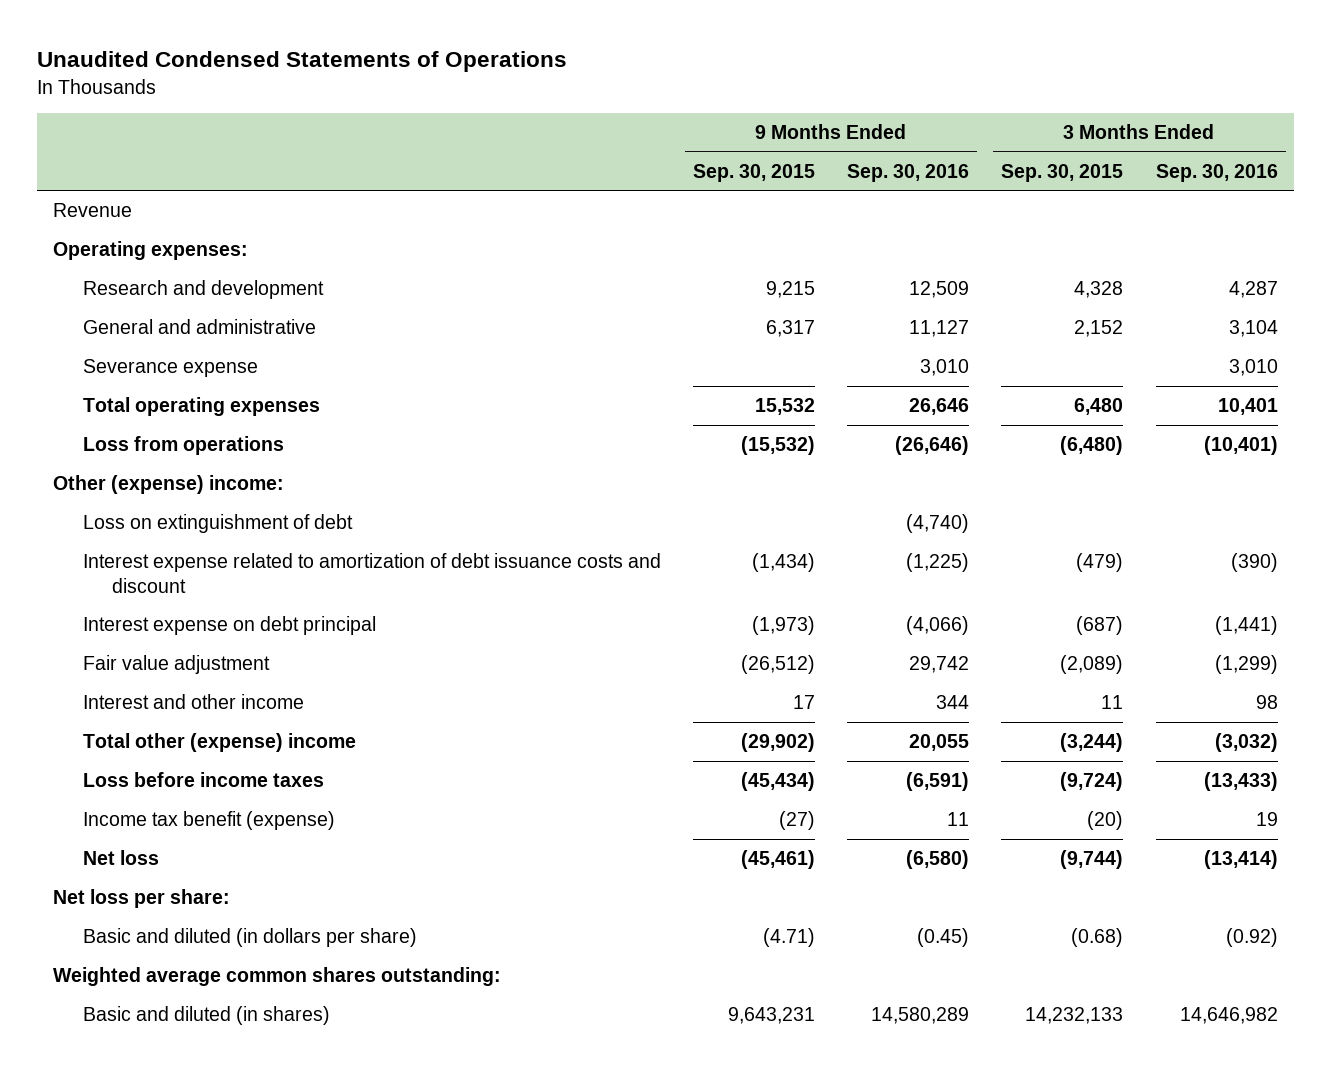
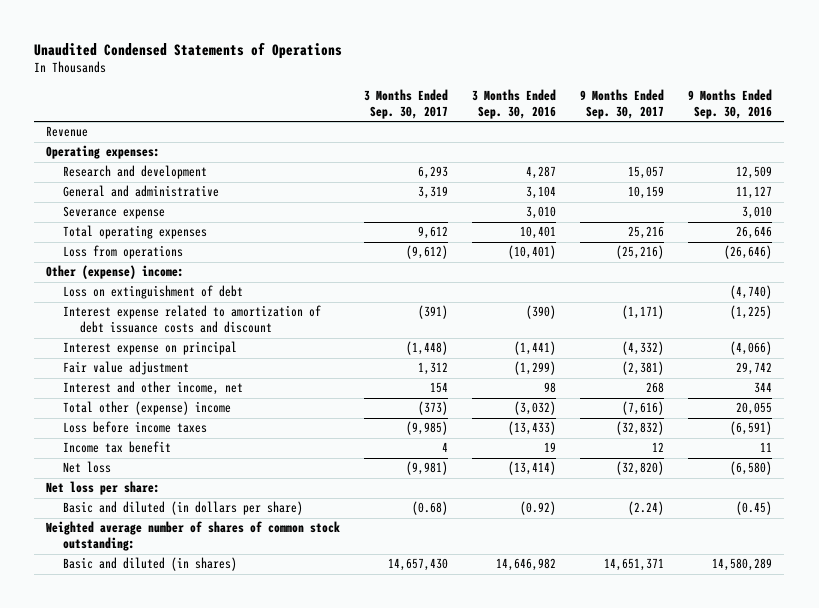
[692,163,815,182] Sep. 30, 2015 -> none
[1001,163,1124,182] Sep. 30, 2015 -> none
none -> [364,88,449,119] 3 Months Ended Sep. 30, 2017
none -> [580,88,665,119] 9 Months Ended Sep. 30, 2017
[82,616,376,636] Interest expense on debt principal -> [63,341,238,356] Interest expense on principal
[82,694,304,710] Interest and other income -> [63,381,244,396] Interest and other income, net
[82,811,335,831] Income tax benefit (expense) -> [63,441,172,454] Income tax benefit
[52,967,501,987] Weighted average common shares outstanding: -> [46,521,341,552] Weighted average number of shares of common stock outstanding:

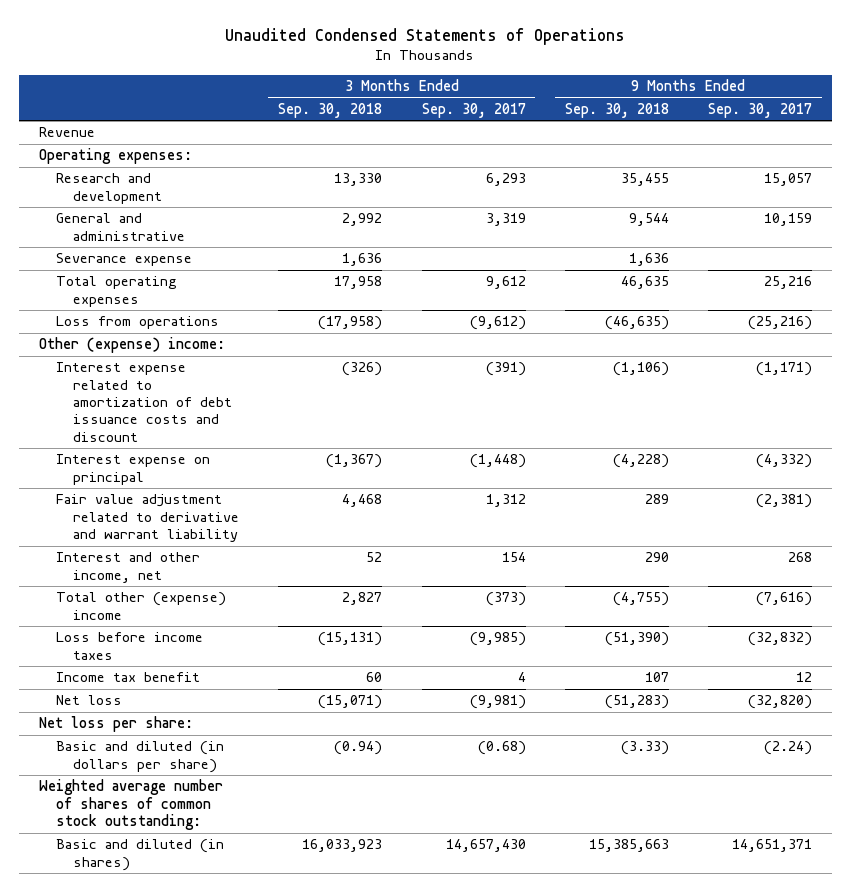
[472,88,557,119] 3 Months Ended Sep. 30, 2016 -> none
[688,88,773,119] 9 Months Ended Sep. 30, 2016 -> none
none -> [278,102,383,118] Sep. 30, 2018
none -> [564,102,669,118] Sep. 30, 2018
[63,285,244,300] Loss on extinguishment of debt -> none
[63,361,190,376] Fair value adjustment -> [55,494,240,543] Fair value adjustment related to derivative and warrant liability

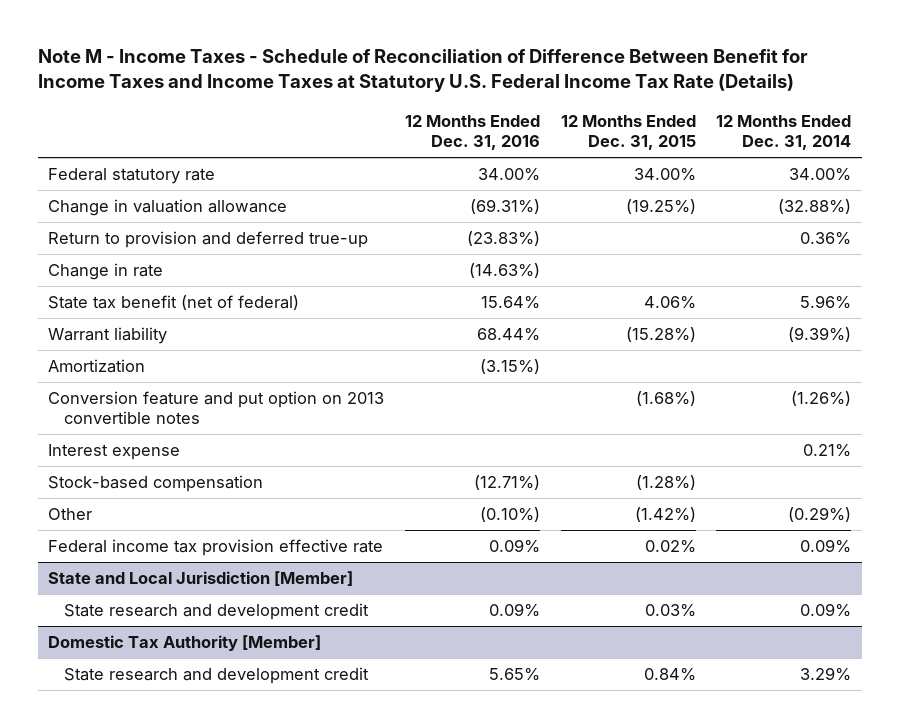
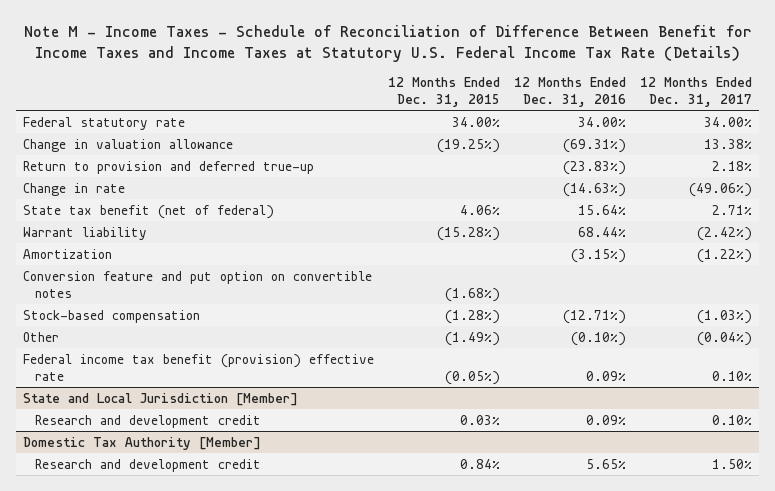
[716,114,852,151] 12 Months Ended Dec. 31, 2014 -> none
none -> [640,77,753,107] 12 Months Ended Dec. 31, 2017
[48,444,181,461] Interest expense -> none
[48,391,385,425] Conversion feature and put option on 2013 convertible notes -> [23,270,373,298] Conversion feature and put option on convertible notes
[634,507,696,523] (1.42%) -> [445,331,501,346] (1.49%)
[48,539,384,557] Federal income tax provision effective rate -> [23,353,375,381] Federal income tax benefit (provision) effective rate
[644,540,696,554] 0.02% -> [445,370,501,385] (0.05%)
[63,603,369,621] State research and development credit -> [34,414,261,428] Research and development credit
[63,667,369,685] State research and development credit -> [34,458,261,472] Research and development credit

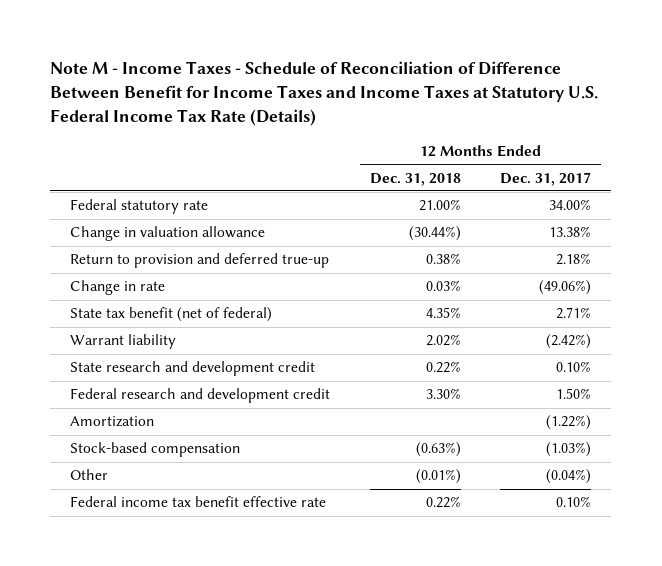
[388,77,501,107] 12 Months Ended Dec. 31, 2015 -> none
[514,77,627,107] 12 Months Ended Dec. 31, 2016 -> none
none -> [369,172,461,186] Dec. 31, 2018
none -> [70,361,316,377] State research and development credit
none -> [70,388,331,404] Federal research and development credit
[23,270,373,298] Conversion feature and put option on convertible notes -> none
[23,392,299,406] State and Local Jurisdiction [Member] -> none
[34,414,261,428] Research and development credit -> none
[23,436,262,450] Domestic Tax Authority [Member] -> none
[34,458,261,472] Research and development credit -> none
[23,353,375,381] Federal income tax benefit (provision) effective rate -> [70,496,327,508] Federal income tax benefit effective rate

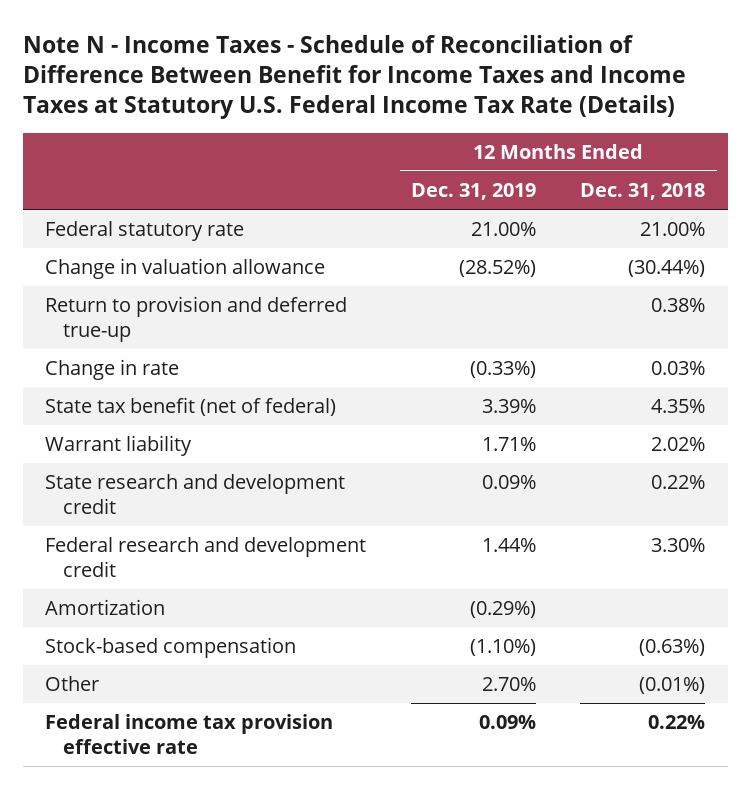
[50,61,599,127] Note M - Income Taxes - Schedule of Reconciliation of Difference Between Benefit for Income Taxes and Income Taxes at Statutory U.S. Federal Income Tax Rate (Details) -> [22,34,686,120] Note N - Income Taxes - Schedule of Reconciliation of Difference Between Benefit for Income Taxes and Income Taxes at Statutory U.S. Federal Income Tax Rate (Details)
[500,171,592,186] Dec. 31, 2017 -> none
none -> [410,182,536,200] Dec. 31, 2019
[70,496,327,508] Federal income tax benefit effective rate -> [44,713,333,754] Federal income tax provision effective rate

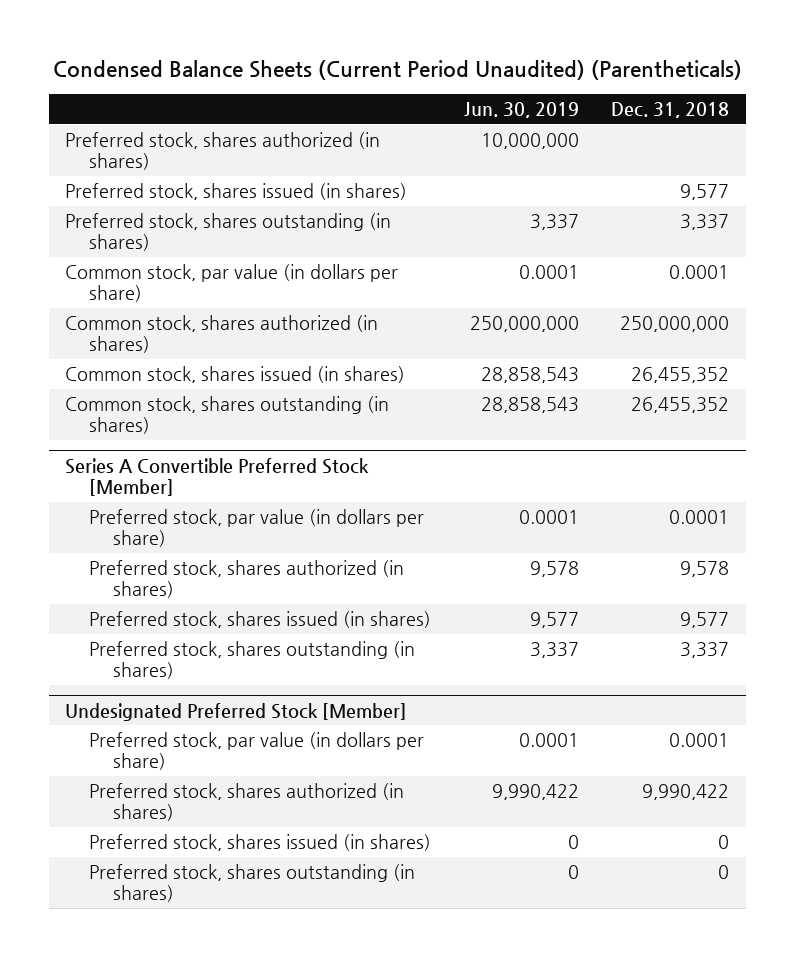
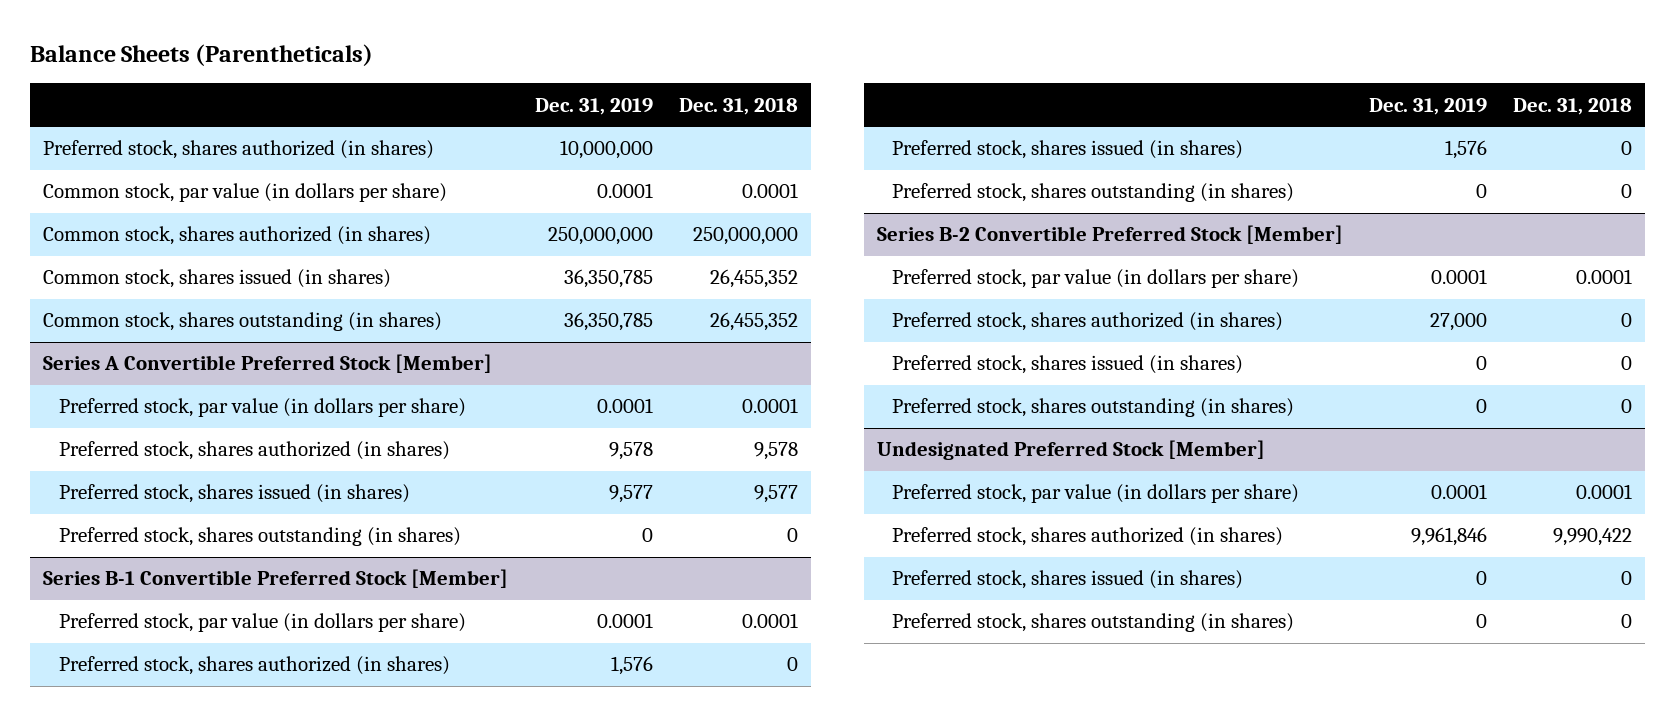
[53,60,743,81] Condensed Balance Sheets (Current Period Unaudited) (Parentheticals) -> [29,44,373,67] Balance Sheets (Parentheticals)
[463,101,579,118] Jun. 30, 2019 -> none
none -> [535,97,654,115] Dec. 31, 2019
[65,183,408,201] Preferred stock, shares issued (in shares) -> none
[65,213,392,252] Preferred stock, shares outstanding (in shares) -> none
[680,642,730,659] 3,337 -> [787,528,799,543] 0
none -> [42,569,508,589] Series B-1 Convertible Preferred Stock [Member]
none -> [58,613,466,633] Preferred stock, par value (in dollars per share)
none -> [58,656,450,676] Preferred stock, shares authorized (in shares)
none -> [892,140,1244,160] Preferred stock, shares issued (in shares)
none -> [892,183,1295,203] Preferred stock, shares outstanding (in shares)
none -> [876,225,1343,245] Series B-2 Convertible Preferred Stock [Member]
none -> [892,269,1300,289] Preferred stock, par value (in dollars per share)
none -> [892,312,1284,332] Preferred stock, shares authorized (in shares)
none -> [892,355,1244,375] Preferred stock, shares issued (in shares)
none -> [892,398,1295,418] Preferred stock, shares outstanding (in shares)

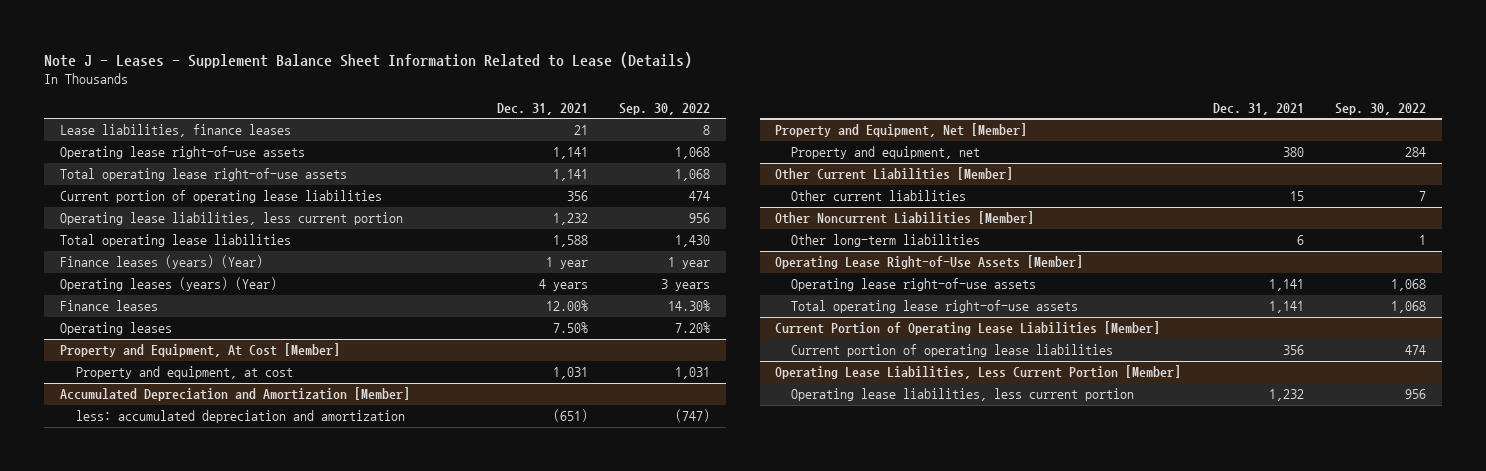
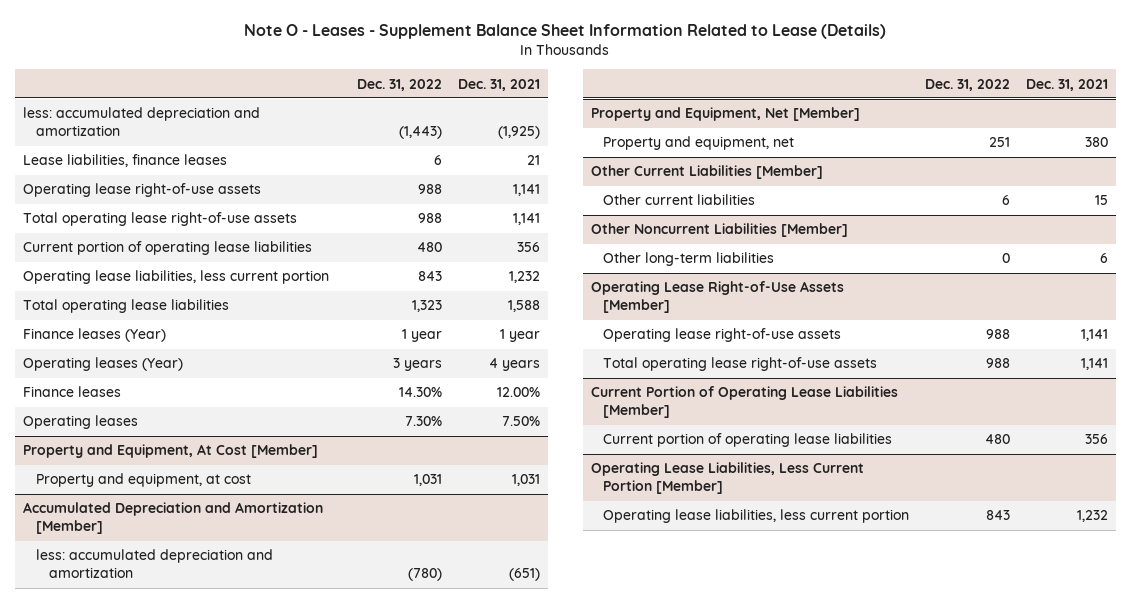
[44,51,693,68] Note J - Leases - Supplement Balance Sheet Information Related to Lease (Details) -> [244,24,887,40] Note O - Leases - Supplement Balance Sheet Information Related to Lease (Details)
[619,102,711,115] Sep. 30, 2022 -> none
none -> [357,78,443,91] Dec. 31, 2022
none -> [22,107,260,137] less: accumulated depreciation and amortization
[59,255,263,270] Finance leases (years) (Year) -> [22,328,166,343] Finance leases (Year)
[59,277,277,292] Operating leases (years) (Year) -> [22,357,183,372] Operating leases (Year)

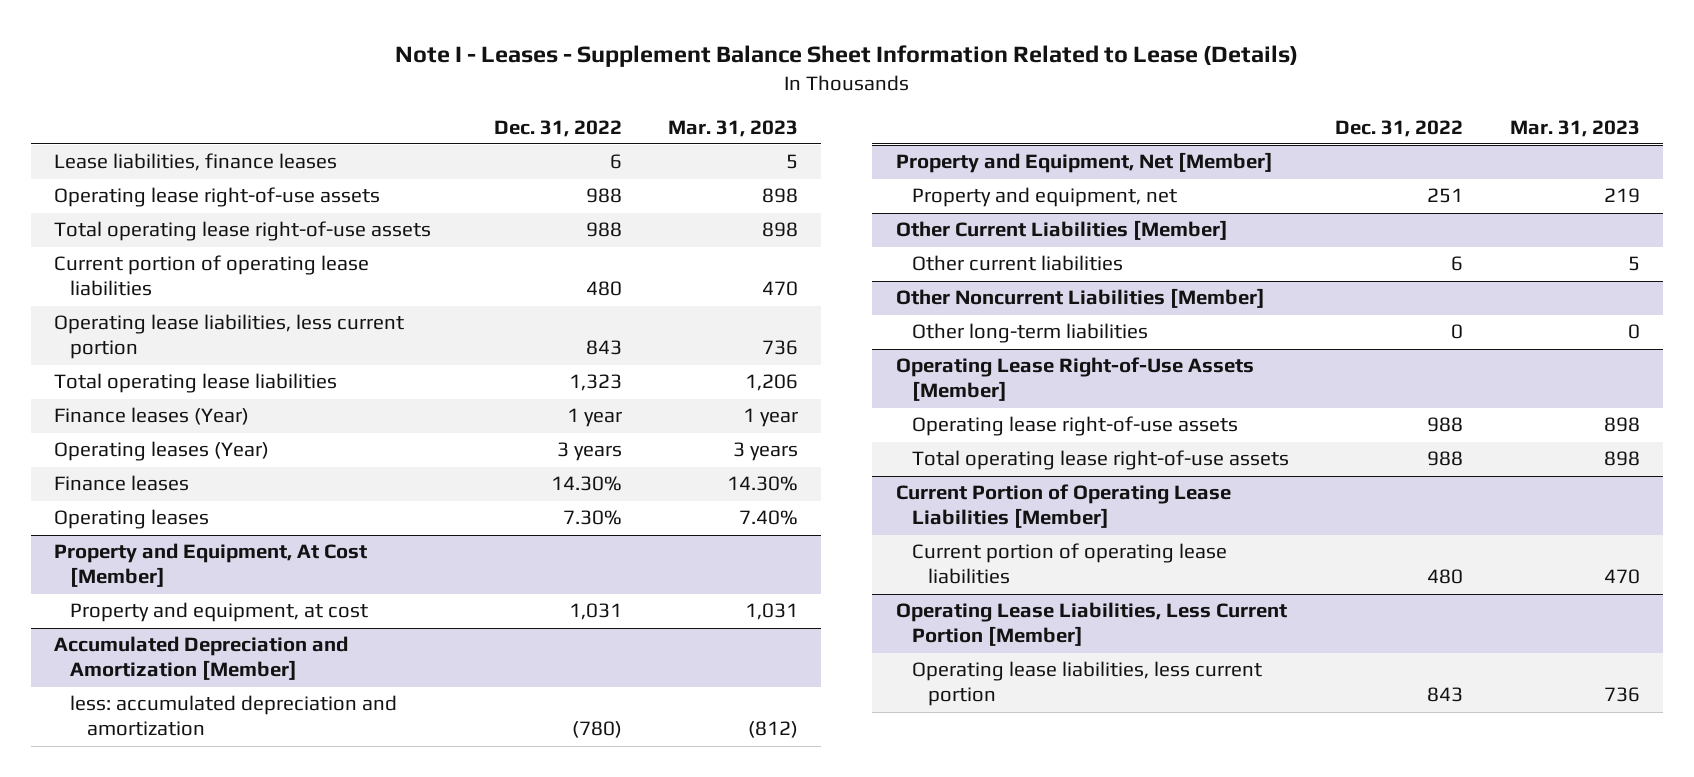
[244,24,887,40] Note O - Leases - Supplement Balance Sheet Information Related to Lease (Details) -> [394,45,1298,68] Note I - Leases - Supplement Balance Sheet Information Related to Lease (Details)
[457,78,540,91] Dec. 31, 2021 -> none
none -> [668,119,799,137] Mar. 31, 2023
[22,107,260,137] less: accumulated depreciation and amortization -> none

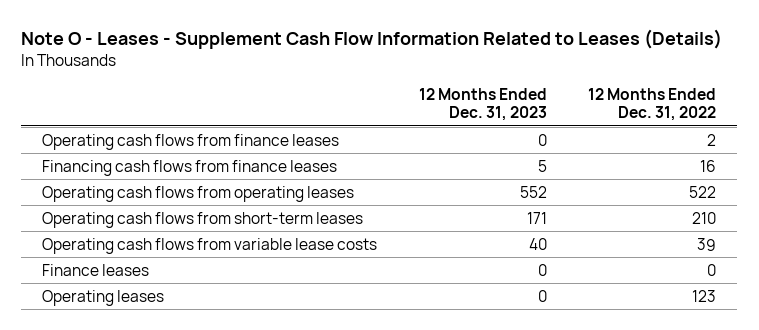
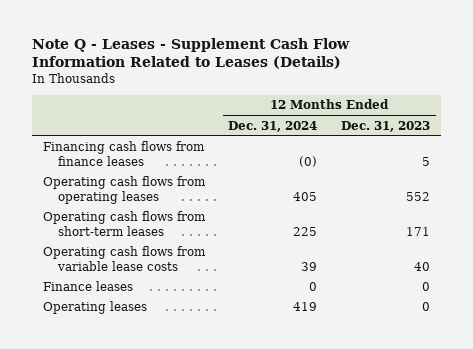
[21,29,723,50] Note O - Leases - Supplement Cash Flow Information Related to Leases (Details) -> [31,38,350,70] Note Q - Leases - Supplement Cash Flow Information Related to Leases (Details)
[588,88,717,122] 12 Months Ended Dec. 31, 2022 -> none
none -> [228,120,318,132] Dec. 31, 2024
[42,133,340,150] Operating cash flows from finance leases -> none

